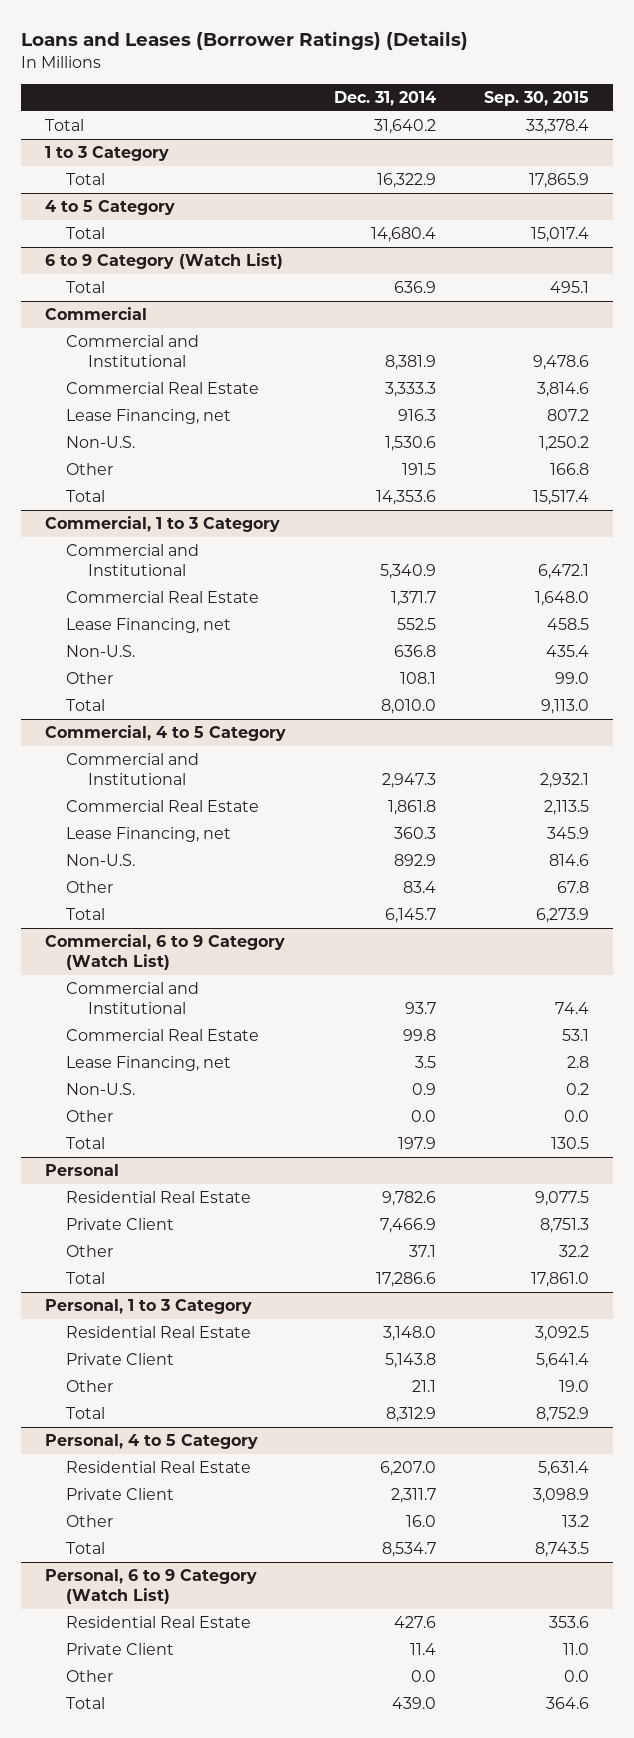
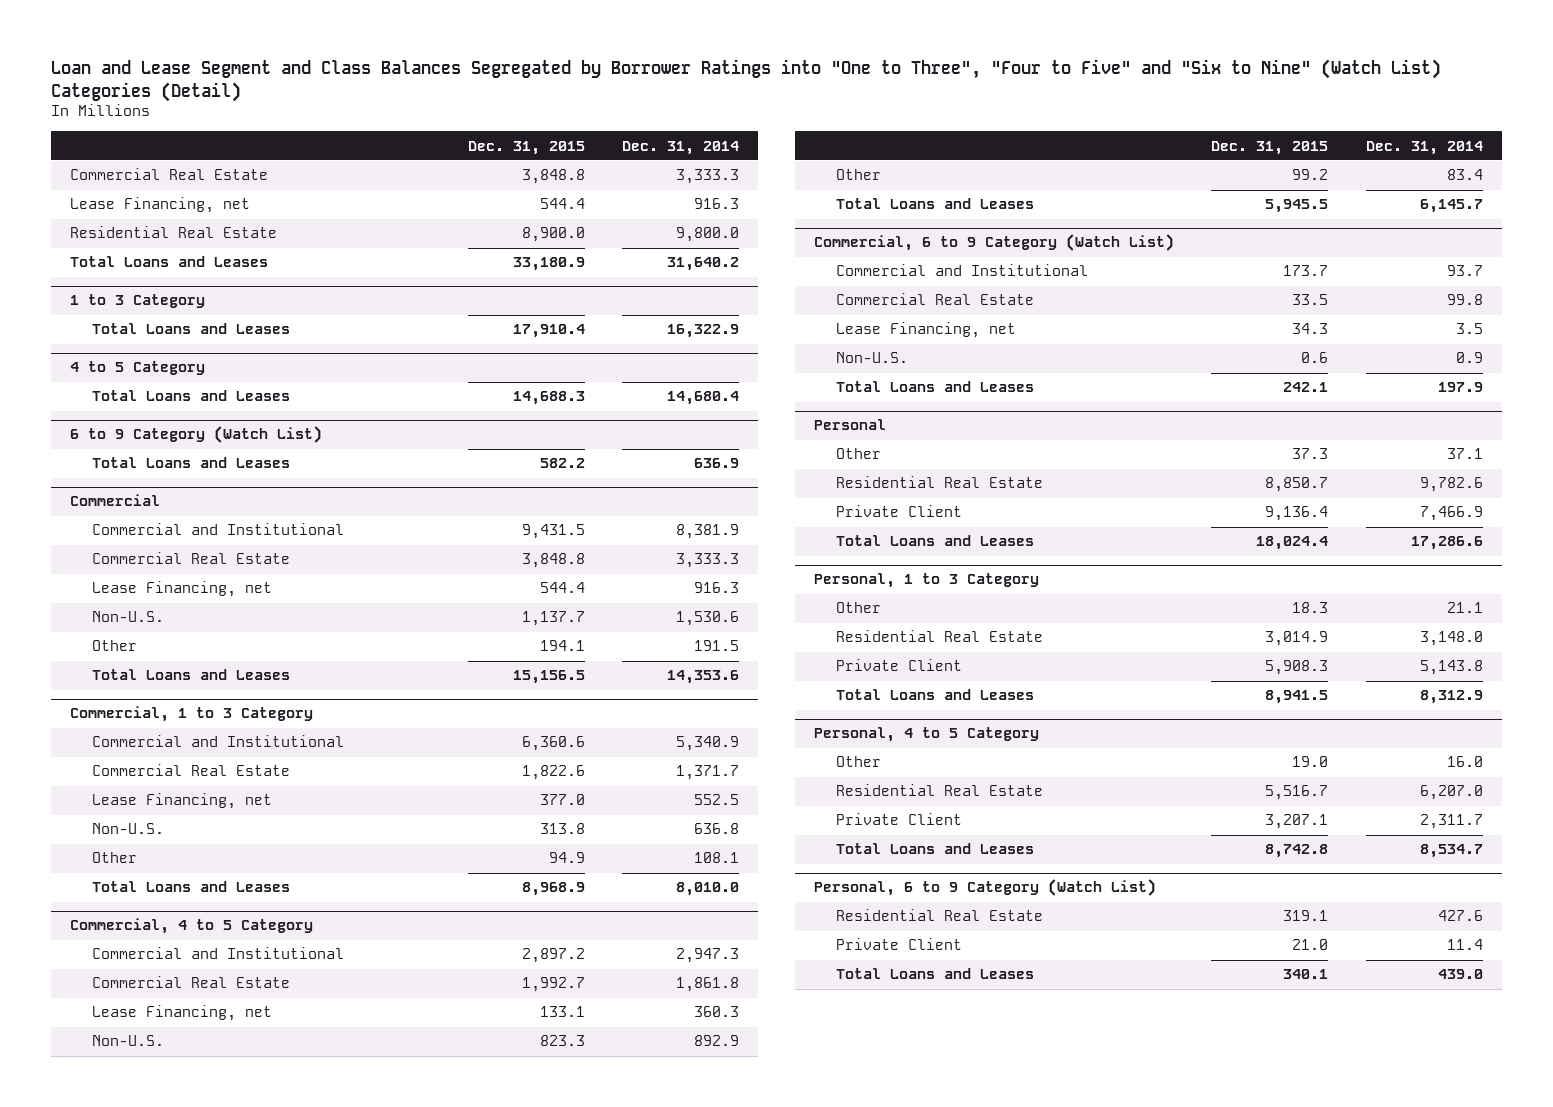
[21,30,469,50] Loans and Leases (Borrower Ratings) (Details) -> [51,58,1442,102] Loan and Lease Segment and Class Balances Segregated by Borrower Ratings into "One to Three", "Four to Five" and "Six to Nine" (Watch List) Categories (Detail)
[484,90,590,106] Sep. 30, 2015 -> none
none -> [467,140,585,155] Dec. 31, 2015
none -> [69,168,268,181] Commercial Real Estate
none -> [69,197,250,214] Lease Financing, net
none -> [69,226,277,239] Residential Real Estate
[45,119,85,132] Total -> [69,256,268,268] Total Loans and Leases
[66,173,106,186] Total -> [92,323,291,335] Total Loans and Leases
[66,227,106,240] Total -> [92,390,291,402] Total Loans and Leases
[66,281,106,294] Total -> [92,457,291,469] Total Loans and Leases
[66,490,106,503] Total -> [92,669,291,681] Total Loans and Leases
[66,699,106,712] Total -> [92,881,291,893] Total Loans and Leases
[66,908,106,921] Total -> [836,198,1035,210] Total Loans and Leases
[66,1110,114,1123] Other -> none
[66,1137,106,1150] Total -> [836,381,1035,393] Total Loans and Leases
[66,1245,114,1258] Other -> [836,448,882,460] Other
[66,1272,106,1285] Total -> [836,535,1035,547] Total Loans and Leases
[66,1380,114,1393] Other -> [836,602,882,614] Other
[66,1407,106,1420] Total -> [836,689,1035,701] Total Loans and Leases
[66,1515,114,1528] Other -> [836,756,882,768] Other
[66,1542,106,1555] Total -> [836,843,1035,855] Total Loans and Leases
[66,1670,114,1683] Other -> none
[66,1697,106,1710] Total -> [836,968,1035,980] Total Loans and Leases

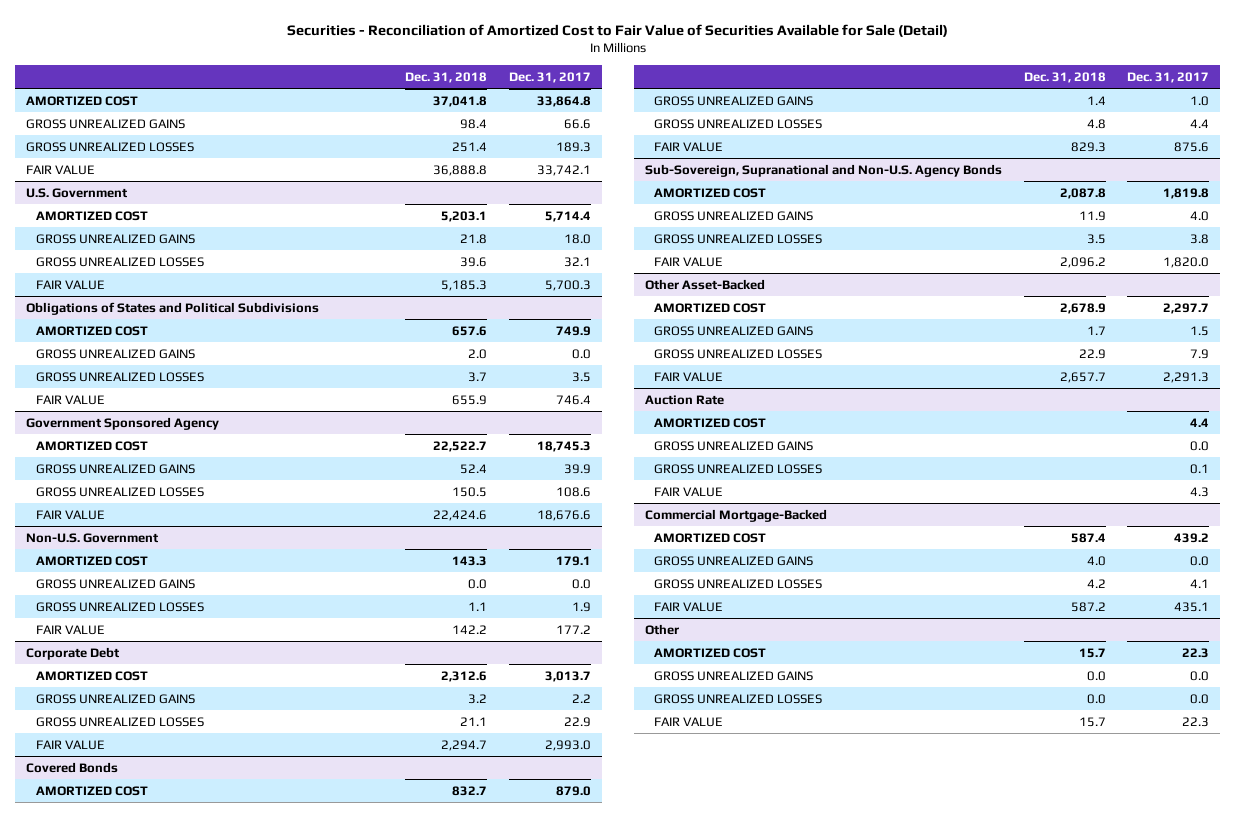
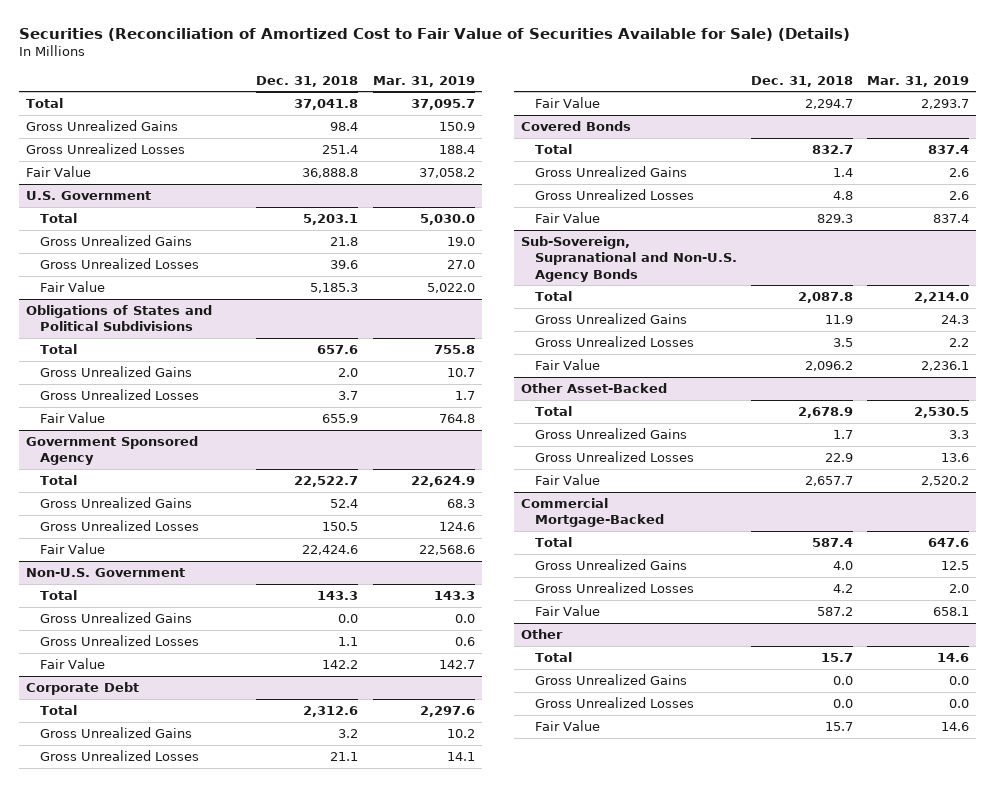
[286,24,948,38] Securities - Reconciliation of Amortized Cost to Fair Value of Securities Available for Sale (Detail) -> [18,27,850,41] Securities (Reconciliation of Amortized Cost to Fair Value of Securities Available for Sale) (Details)
[508,71,591,83] Dec. 31, 2017 -> none
none -> [372,75,475,87] Mar. 31, 2019
[26,95,139,106] AMORTIZED COST -> [25,97,63,108] Total
[26,118,186,129] GROSS UNREALIZED GAINS -> [25,119,178,131] Gross Unrealized Gains
[26,141,195,152] GROSS UNREALIZED LOSSES -> [25,142,185,154] Gross Unrealized Losses
[26,164,96,175] FAIR VALUE -> [25,165,91,177] Fair Value
[35,210,148,221] AMORTIZED COST -> [40,212,78,223] Total
[35,233,195,244] GROSS UNREALIZED GAINS -> [40,234,193,246] Gross Unrealized Gains
[35,256,204,267] GROSS UNREALIZED LOSSES -> [40,257,200,269] Gross Unrealized Losses
[35,279,105,290] FAIR VALUE -> [40,280,106,292] Fair Value
[35,325,148,336] AMORTIZED COST -> [40,343,78,354] Total
[35,348,195,359] GROSS UNREALIZED GAINS -> [40,365,193,377] Gross Unrealized Gains
[35,371,204,382] GROSS UNREALIZED LOSSES -> [40,388,200,400] Gross Unrealized Losses
[35,394,105,405] FAIR VALUE -> [40,411,106,423] Fair Value
[35,440,148,451] AMORTIZED COST -> [40,474,78,485] Total
[35,463,195,474] GROSS UNREALIZED GAINS -> [40,496,193,508] Gross Unrealized Gains
[35,486,204,497] GROSS UNREALIZED LOSSES -> [40,519,200,531] Gross Unrealized Losses
[35,509,105,520] FAIR VALUE -> [40,542,106,554] Fair Value
[35,555,148,566] AMORTIZED COST -> [40,589,78,600] Total
[35,578,195,589] GROSS UNREALIZED GAINS -> [40,611,193,623] Gross Unrealized Gains
[35,601,204,612] GROSS UNREALIZED LOSSES -> [40,634,200,646] Gross Unrealized Losses
[35,624,105,635] FAIR VALUE -> [40,657,106,669] Fair Value
[35,670,148,681] AMORTIZED COST -> [40,704,78,715] Total
[35,693,195,704] GROSS UNREALIZED GAINS -> [40,726,193,738] Gross Unrealized Gains
[35,716,204,727] GROSS UNREALIZED LOSSES -> [40,749,200,761] Gross Unrealized Losses
[35,739,105,750] FAIR VALUE -> [534,96,600,108] Fair Value
[35,785,148,796] AMORTIZED COST -> [534,143,572,154] Total
[654,95,814,106] GROSS UNREALIZED GAINS -> [534,165,687,177] Gross Unrealized Gains
[654,118,823,129] GROSS UNREALIZED LOSSES -> [534,188,694,200] Gross Unrealized Losses
[654,141,724,152] FAIR VALUE -> [534,211,600,223] Fair Value
[654,187,767,198] AMORTIZED COST -> [534,290,572,301] Total
[654,210,814,221] GROSS UNREALIZED GAINS -> [534,312,687,324] Gross Unrealized Gains
[654,233,823,244] GROSS UNREALIZED LOSSES -> [534,335,694,347] Gross Unrealized Losses
[654,256,724,267] FAIR VALUE -> [534,358,600,370] Fair Value
[644,394,724,405] Auction Rate -> none
[654,417,767,428] AMORTIZED COST -> none
[654,440,814,451] GROSS UNREALIZED GAINS -> none
[654,463,823,474] GROSS UNREALIZED LOSSES -> none
[654,486,724,497] FAIR VALUE -> none
[654,302,767,313] AMORTIZED COST -> [534,405,572,416] Total
[654,325,814,336] GROSS UNREALIZED GAINS -> [534,427,687,439] Gross Unrealized Gains
[654,348,823,359] GROSS UNREALIZED LOSSES -> [534,450,694,462] Gross Unrealized Losses
[654,371,724,382] FAIR VALUE -> [534,473,600,485] Fair Value
[654,532,767,543] AMORTIZED COST -> [534,536,572,547] Total
[654,555,814,566] GROSS UNREALIZED GAINS -> [534,558,687,570] Gross Unrealized Gains
[654,578,823,589] GROSS UNREALIZED LOSSES -> [534,581,694,593] Gross Unrealized Losses
[654,601,724,612] FAIR VALUE -> [534,604,600,616] Fair Value
[654,647,767,658] AMORTIZED COST -> [534,651,572,662] Total
[654,670,814,681] GROSS UNREALIZED GAINS -> [534,673,687,685] Gross Unrealized Gains
[654,693,823,704] GROSS UNREALIZED LOSSES -> [534,696,694,708] Gross Unrealized Losses
[654,716,724,727] FAIR VALUE -> [534,719,600,731] Fair Value

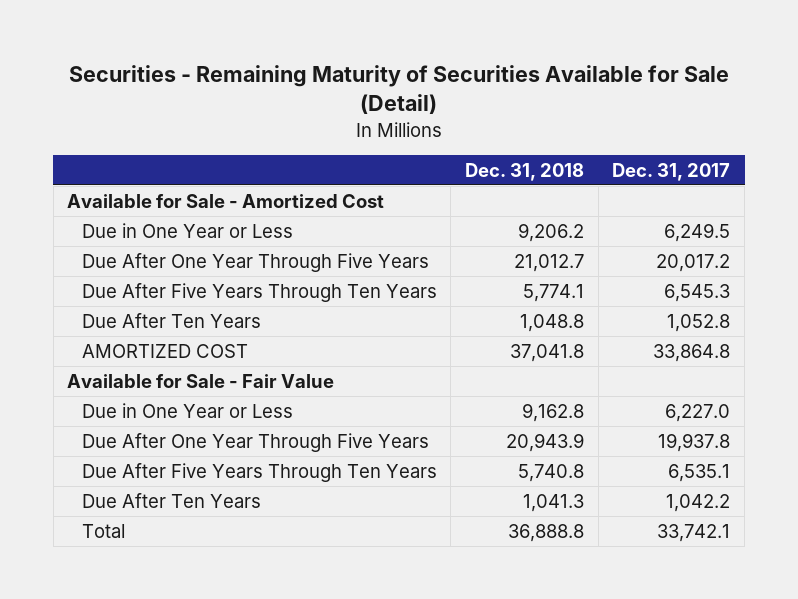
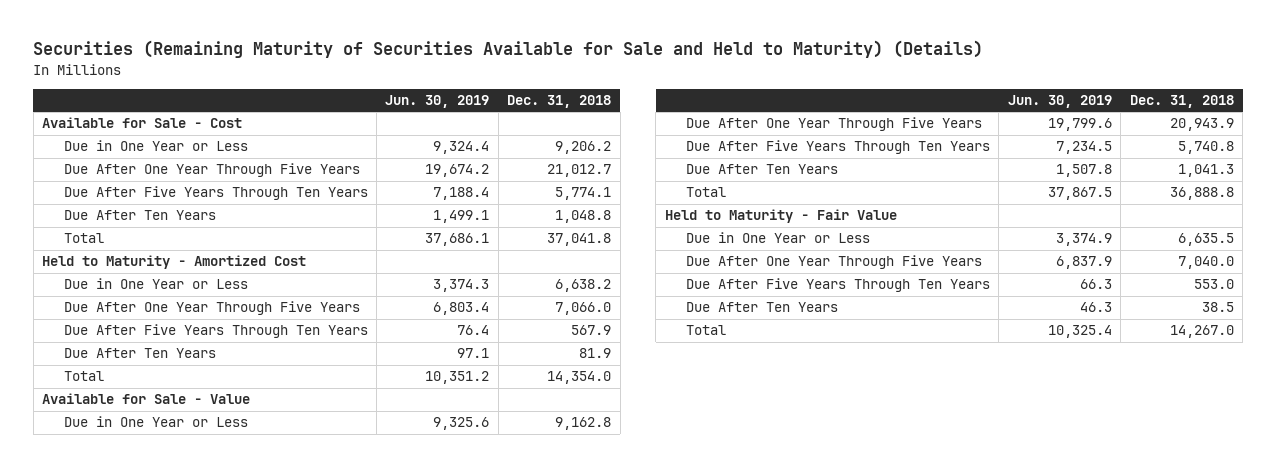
[68,65,729,115] Securities - Remaining Maturity of Securities Available for Sale (Detail) -> [33,40,984,59] Securities (Remaining Maturity of Securities Available for Sale and Held to Maturity) (Details)
[612,162,731,181] Dec. 31, 2017 -> none
none -> [385,95,490,109] Jun. 30, 2019
[67,193,385,208] Available for Sale - Amortized Cost -> [42,117,243,129] Available for Sale - Cost
[81,343,248,358] AMORTIZED COST -> [63,233,104,244] Total
none -> [42,255,307,270] Held to Maturity - Amortized Cost
none -> [63,278,248,290] Due in One Year or Less
none -> [63,301,360,316] Due After One Year Through Five Years
none -> [63,324,368,339] Due After Five Years Through Ten Years
none -> [63,348,216,359] Due After Ten Years
none -> [63,371,104,382] Total
[67,373,335,388] Available for Sale - Fair Value -> [42,393,251,405] Available for Sale - Value
none -> [664,209,897,224] Held to Maturity - Fair Value
none -> [685,232,870,244] Due in One Year or Less
none -> [685,255,982,270] Due After One Year Through Five Years
none -> [685,278,990,293] Due After Five Years Through Ten Years
none -> [685,302,838,313] Due After Ten Years
none -> [685,325,726,336] Total

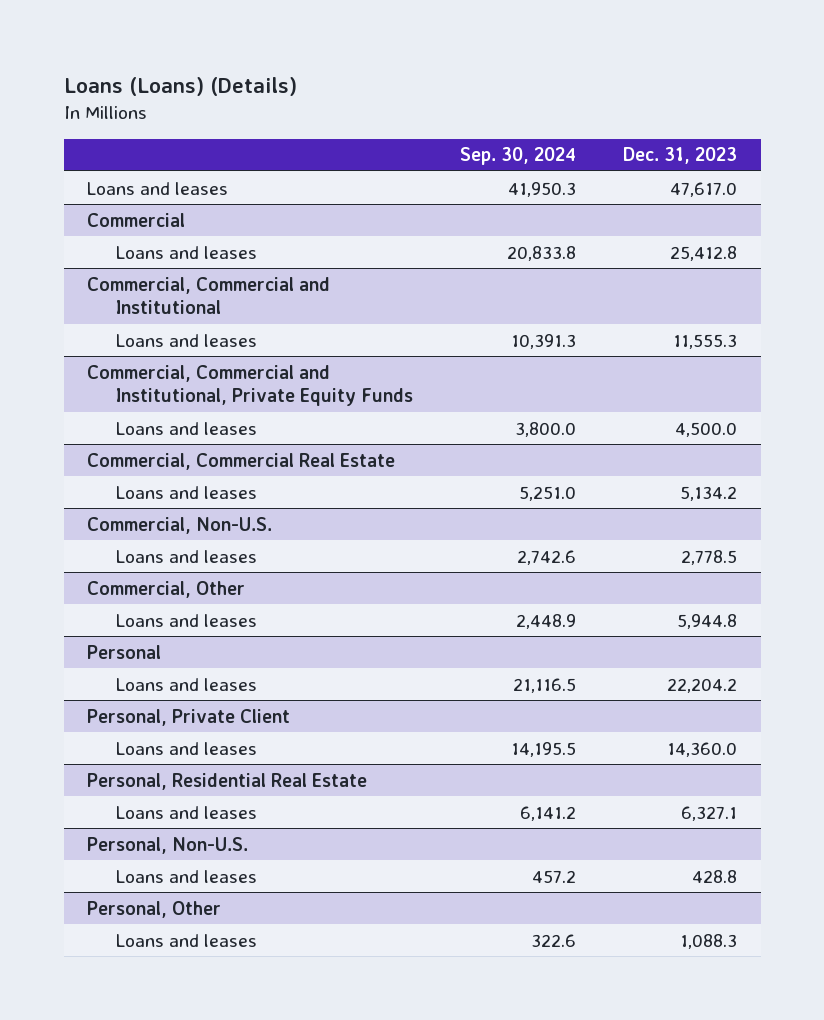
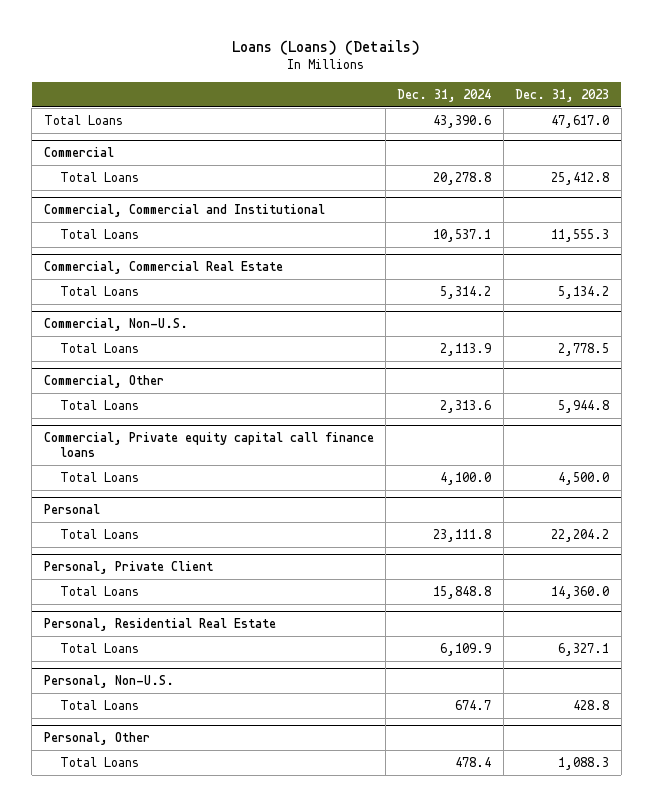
[460,147,577,166] Sep. 30, 2024 -> none
none -> [397,89,492,103] Dec. 31, 2024
[87,181,229,195] Loans and leases -> [43,114,123,125] Total Loans
[116,245,258,259] Loans and leases -> [60,171,140,182] Total Loans
[87,364,414,407] Commercial, Commercial and Institutional, Private Equity Funds -> none
[116,421,258,435] Loans and leases -> none
[116,333,258,347] Loans and leases -> [60,228,140,239] Total Loans
[116,485,258,499] Loans and leases -> [60,285,140,296] Total Loans
[116,549,258,563] Loans and leases -> [60,342,140,353] Total Loans
[116,613,258,627] Loans and leases -> [60,399,140,410] Total Loans
none -> [43,432,374,458] Commercial, Private equity capital call finance loans
none -> [60,471,140,482] Total Loans
[116,677,258,691] Loans and leases -> [60,528,140,539] Total Loans
[116,741,258,755] Loans and leases -> [60,585,140,596] Total Loans
[116,805,258,819] Loans and leases -> [60,642,140,653] Total Loans
[116,869,258,883] Loans and leases -> [60,699,140,710] Total Loans
[116,933,258,947] Loans and leases -> [60,756,140,767] Total Loans

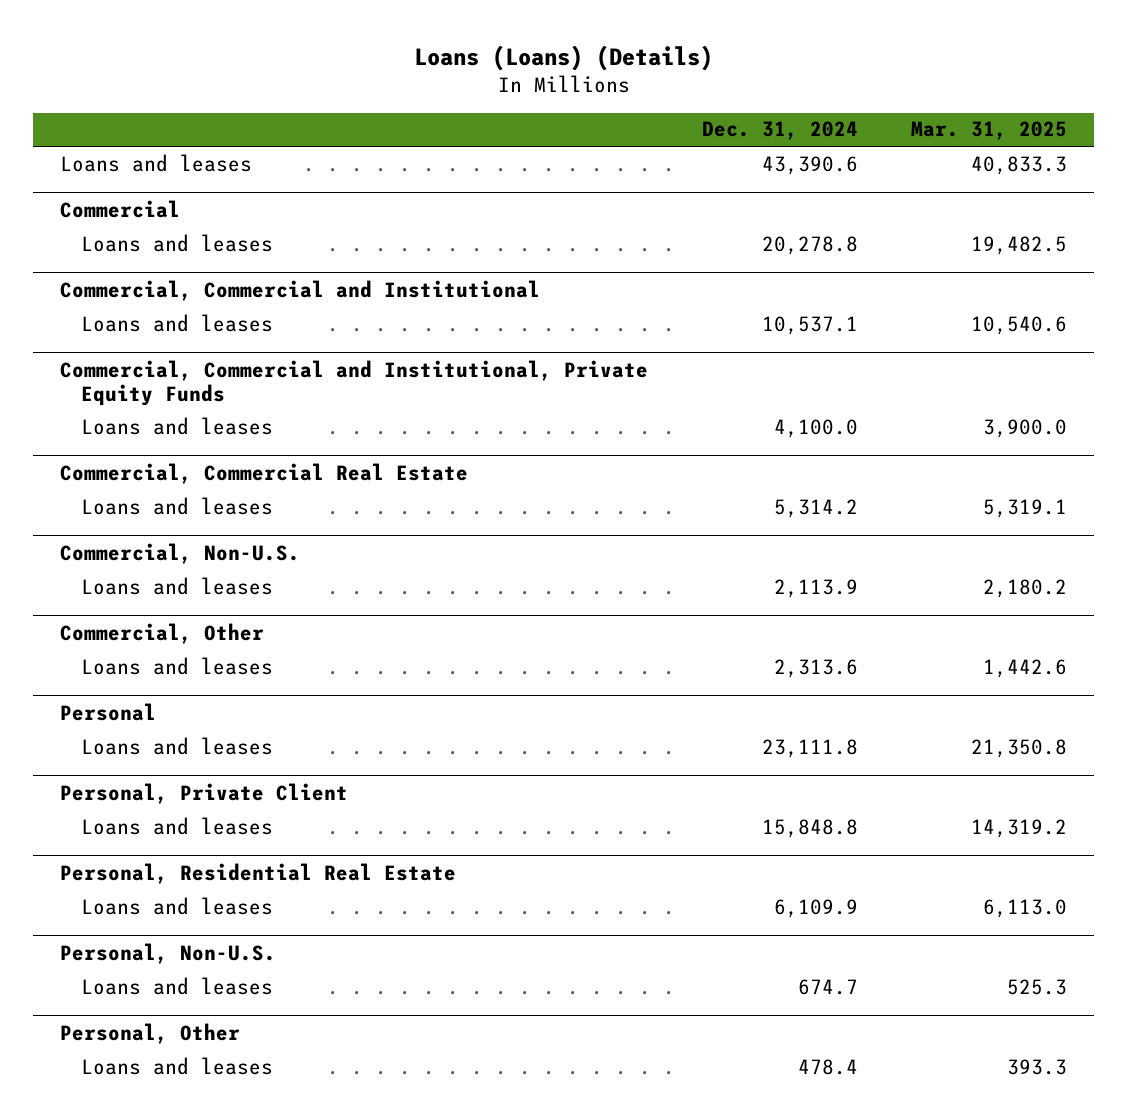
[515,89,610,103] Dec. 31, 2023 -> none
none -> [911,121,1068,141] Mar. 31, 2025
[43,114,123,125] Total Loans -> [60,153,253,172] Loans and leases
[60,171,140,182] Total Loans -> [81,233,274,252] Loans and leases
[60,228,140,239] Total Loans -> [81,313,274,332] Loans and leases
none -> [60,359,649,406] Commercial, Commercial and Institutional, Private Equity Funds
none -> [81,416,274,435] Loans and leases
[60,285,140,296] Total Loans -> [81,496,274,515] Loans and leases
[60,342,140,353] Total Loans -> [81,576,274,595] Loans and leases
[43,432,374,458] Commercial, Private equity capital call finance loans -> none
[60,471,140,482] Total Loans -> none
[60,399,140,410] Total Loans -> [81,656,274,675] Loans and leases
[60,528,140,539] Total Loans -> [81,736,274,755] Loans and leases
[60,585,140,596] Total Loans -> [81,816,274,835] Loans and leases
[60,642,140,653] Total Loans -> [81,896,274,915] Loans and leases
[60,699,140,710] Total Loans -> [81,976,274,995] Loans and leases
[60,756,140,767] Total Loans -> [81,1056,274,1075] Loans and leases

